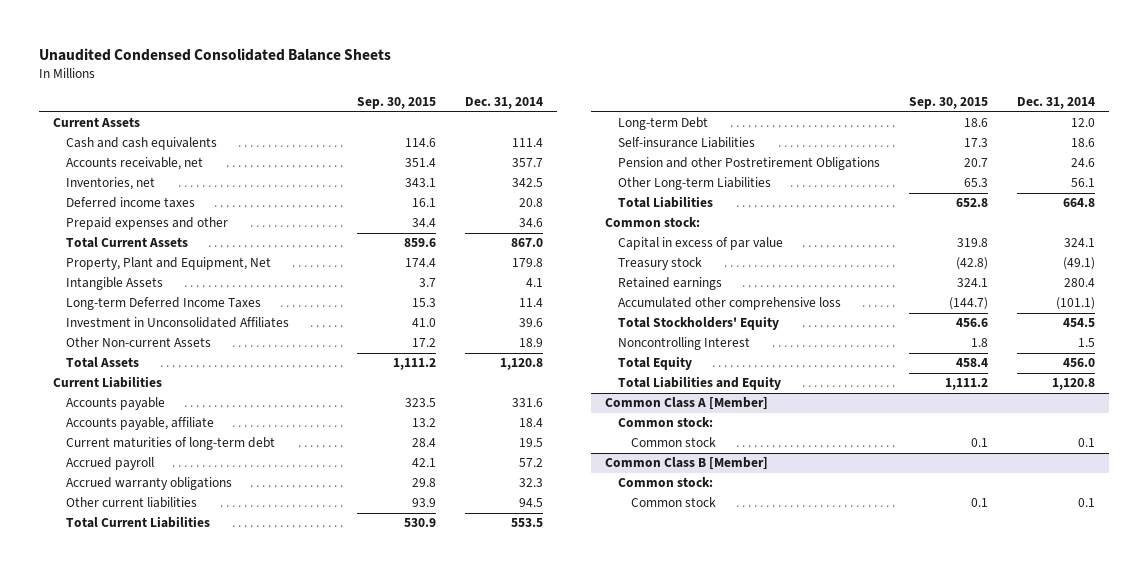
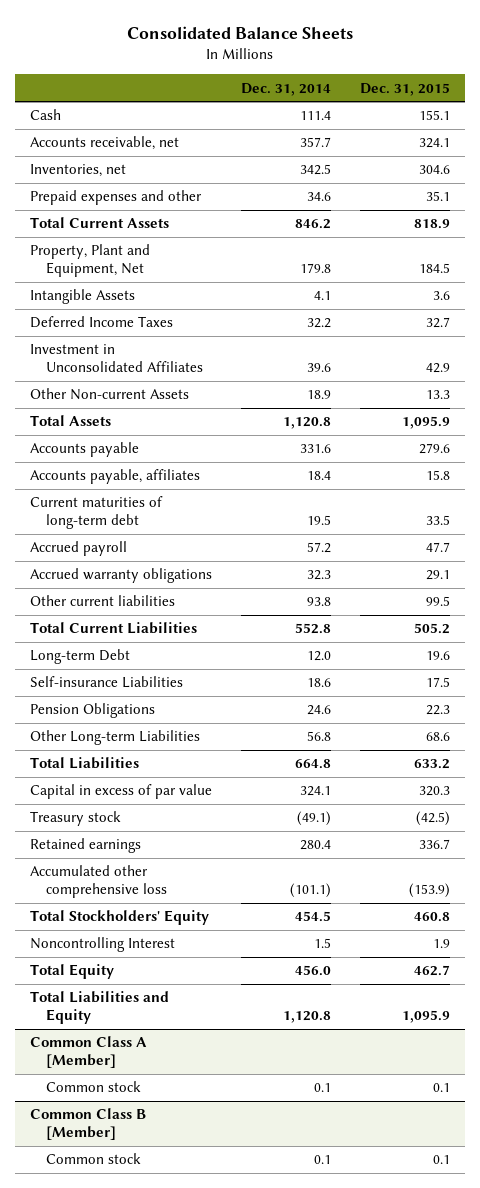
[38,47,391,61] Unaudited Condensed Consolidated Balance Sheets -> [126,25,353,39] Consolidated Balance Sheets
[356,97,436,110] Sep. 30, 2015 -> none
none -> [360,82,451,96] Dec. 31, 2015
[53,117,141,128] Current Assets -> none
[66,137,218,151] Cash and cash equivalents -> [29,109,61,121] Cash
[66,197,196,209] Deferred income taxes -> none
[510,238,543,248] 867.0 -> [294,219,331,230] 846.2
[66,297,262,311] Long-term Deferred Income Taxes -> [29,316,173,329] Deferred Income Taxes
[518,298,543,308] 11.4 -> [306,318,331,329] 32.2
[53,376,163,389] Current Liabilities -> none
[66,417,215,431] Accounts payable, affiliate -> [29,469,200,485] Accounts payable, affiliates
[518,498,543,508] 94.5 -> [306,597,331,607] 93.8
[510,518,543,528] 553.5 -> [294,623,331,635] 552.8
[618,157,881,171] Pension and other Postretirement Obligations -> [29,703,155,719] Pension Obligations
[1070,178,1095,188] 56.1 -> [306,731,331,742] 56.8
[605,217,701,228] Common stock: -> none
[618,417,714,428] Common stock: -> none
[618,477,714,488] Common stock: -> none

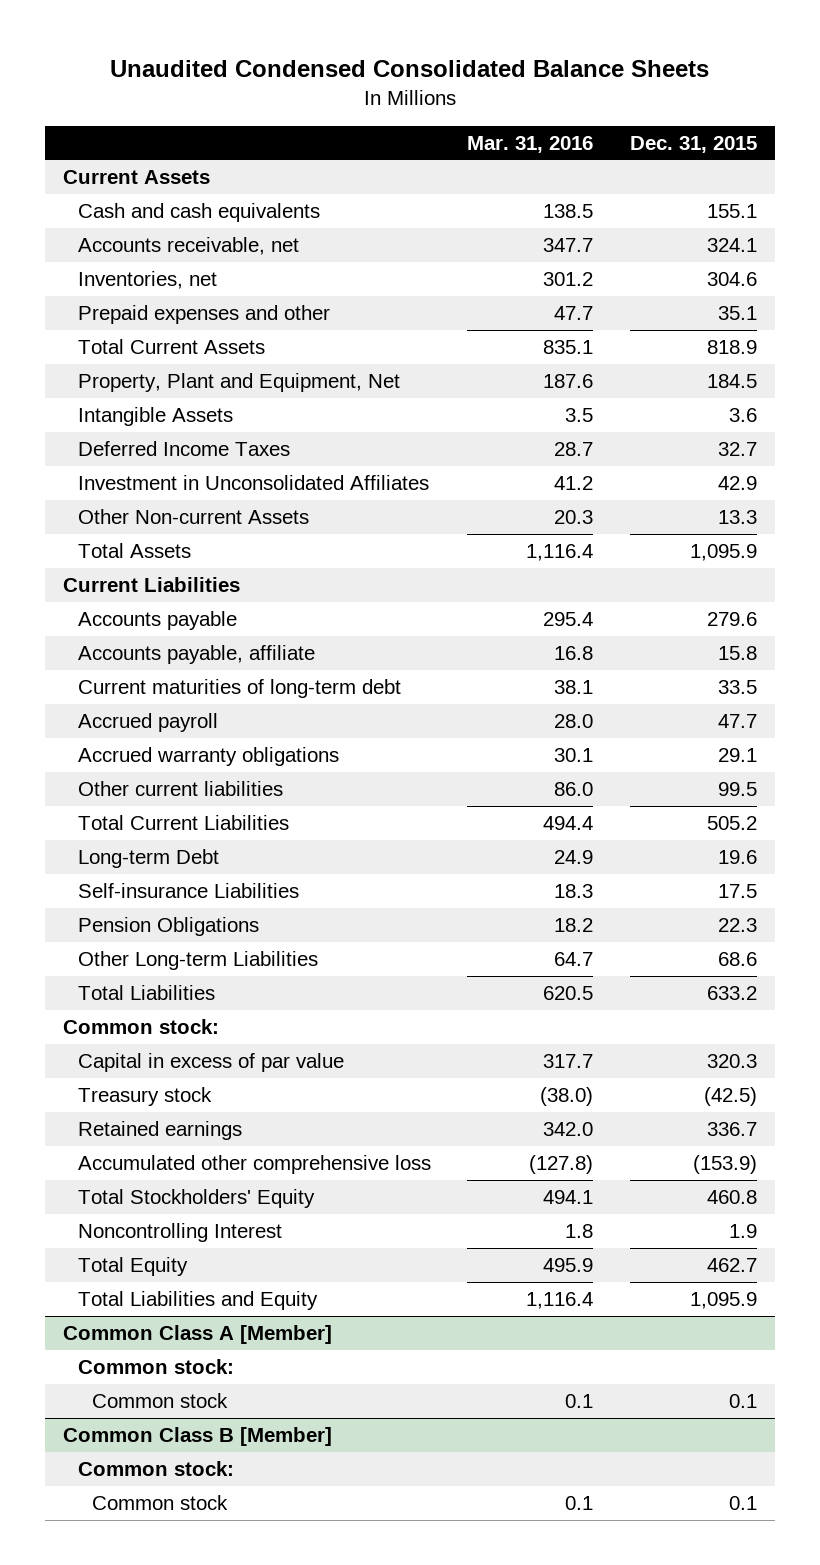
[126,25,353,39] Consolidated Balance Sheets -> [109,59,709,77] Unaudited Condensed Consolidated Balance Sheets
[240,82,331,96] Dec. 31, 2014 -> none
none -> [467,135,594,153] Mar. 31, 2016
none -> [62,169,210,184] Current Assets
[29,109,61,121] Cash -> [77,202,320,222] Cash and cash equivalents
none -> [62,576,240,592] Current Liabilities
[29,469,200,485] Accounts payable, affiliates -> [77,644,315,664] Accounts payable, affiliate
none -> [62,1018,219,1034] Common stock:
none -> [77,1358,234,1374] Common stock:
none -> [77,1460,234,1476] Common stock:

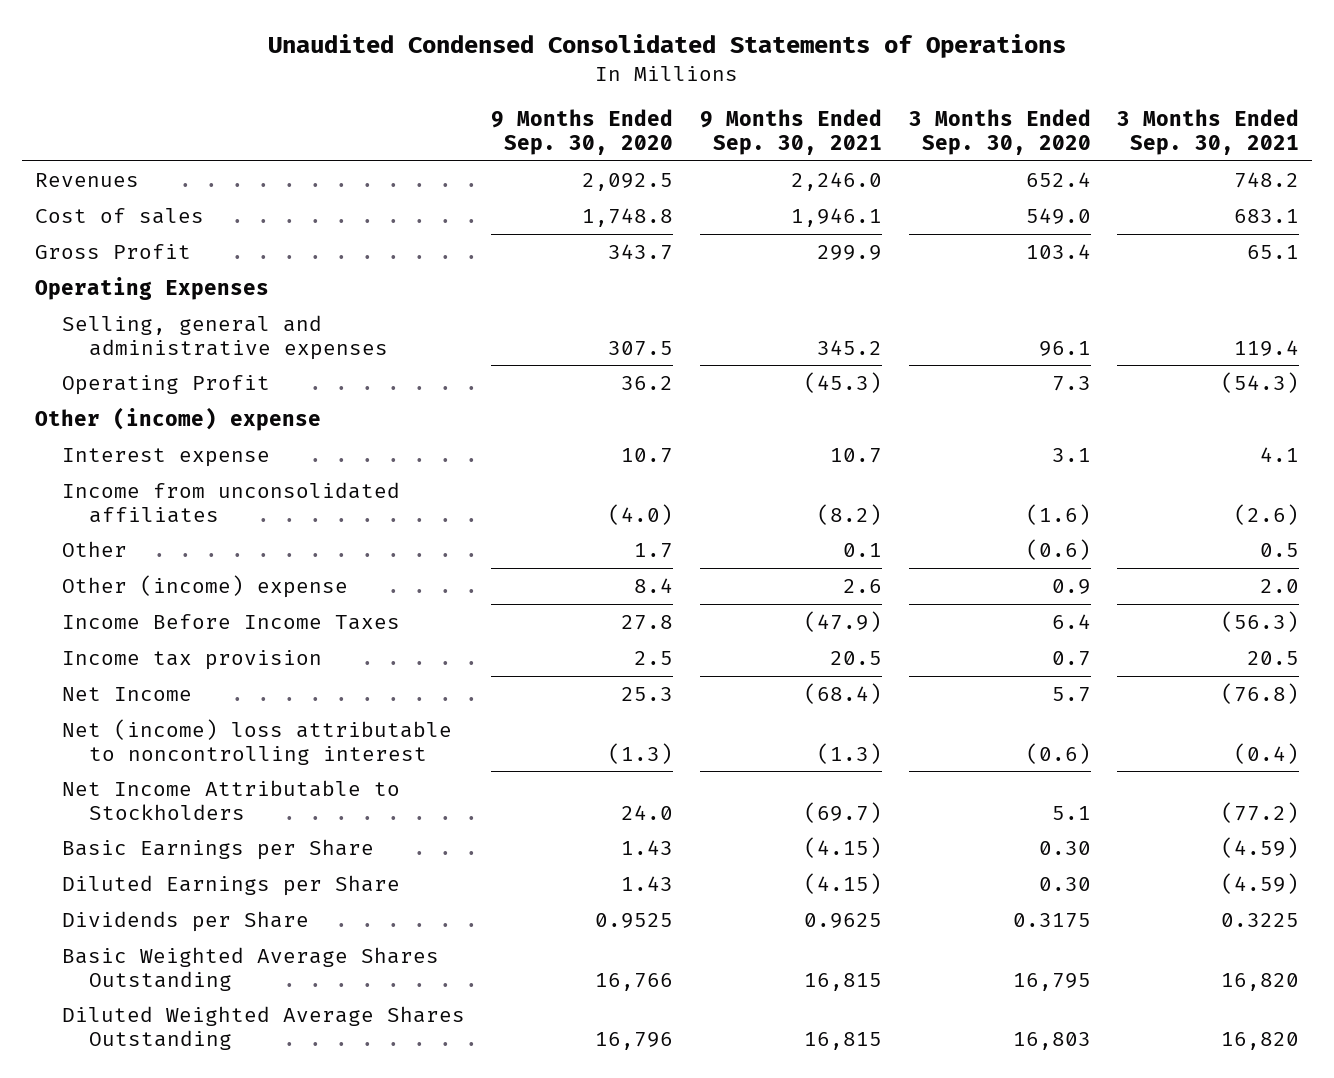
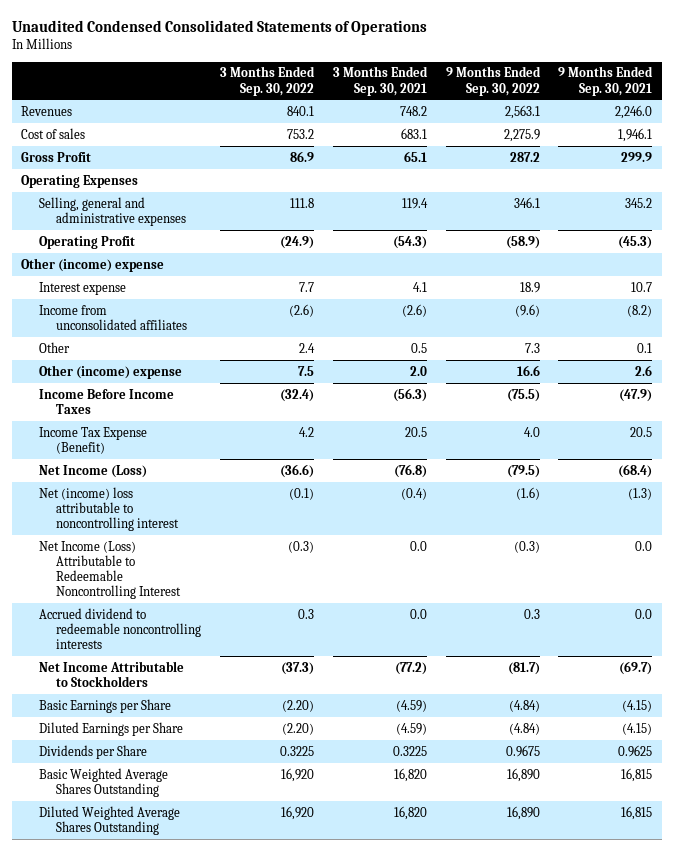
[491,109,674,155] 9 Months Ended Sep. 30, 2020 -> none
[908,109,1091,155] 3 Months Ended Sep. 30, 2020 -> none
none -> [220,66,316,96] 3 Months Ended Sep. 30, 2022
none -> [445,66,541,96] 9 Months Ended Sep. 30, 2022
[61,650,322,671] Income tax provision -> [38,426,147,454] Income Tax Expense (Benefit)
[61,687,192,702] Net Income -> [38,464,147,478] Net Income (Loss)
none -> [38,540,182,599] Net Income (Loss) Attributable to Redeemable Noncontrolling Interest
none -> [38,607,202,649] Accrued dividend to redeemable noncontrolling interests

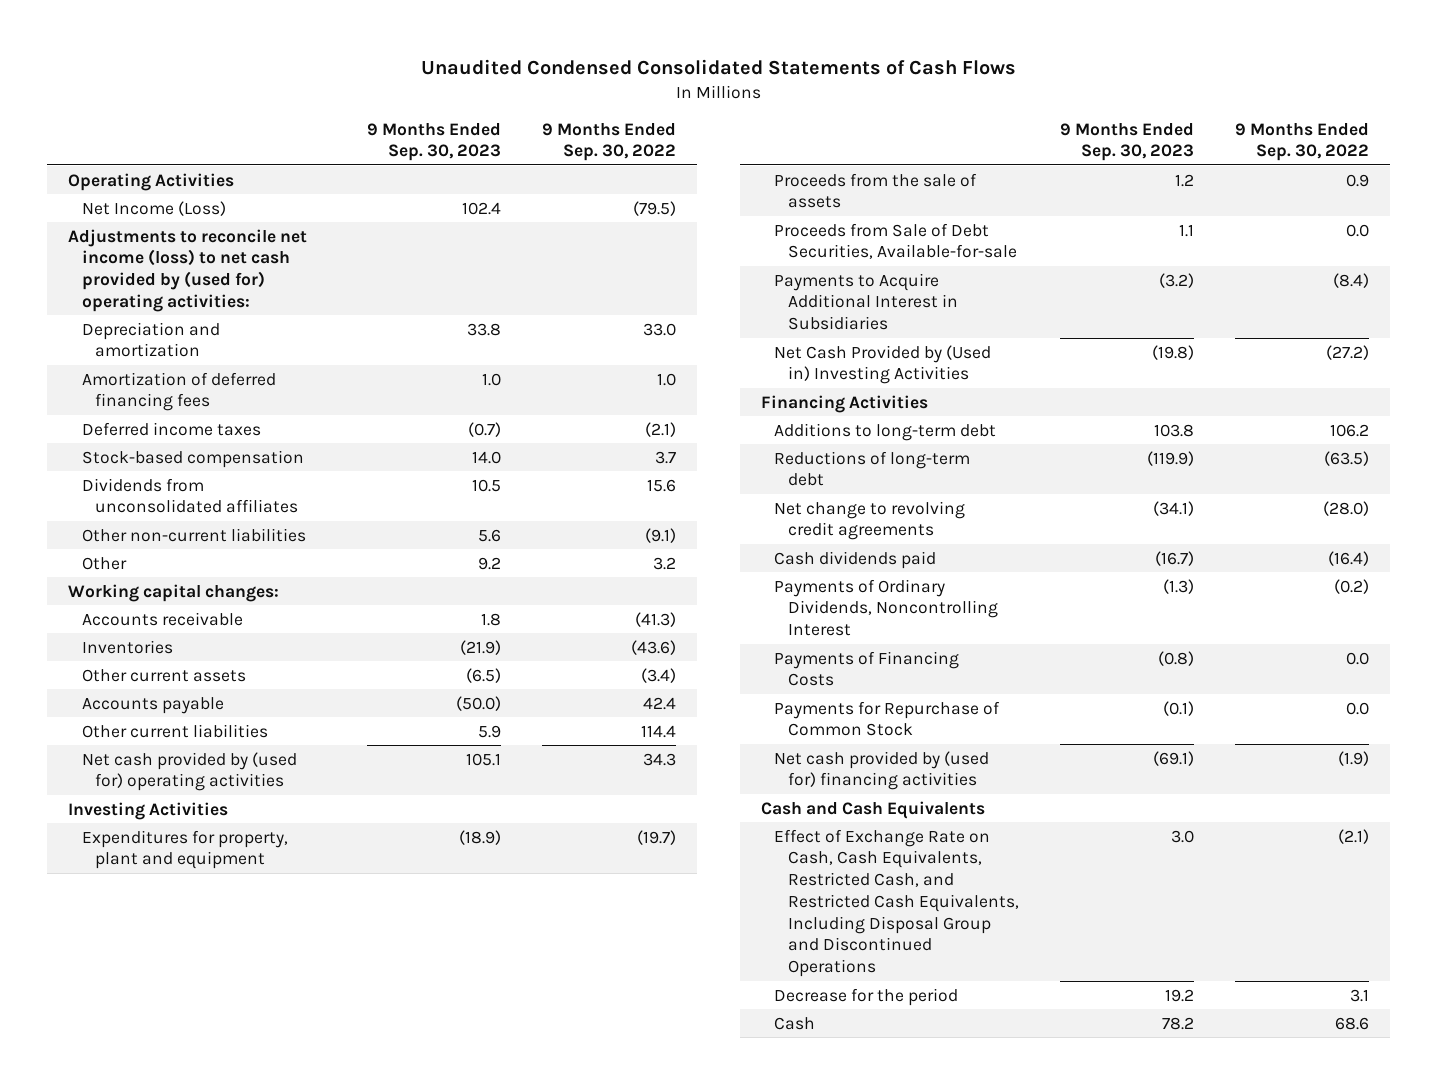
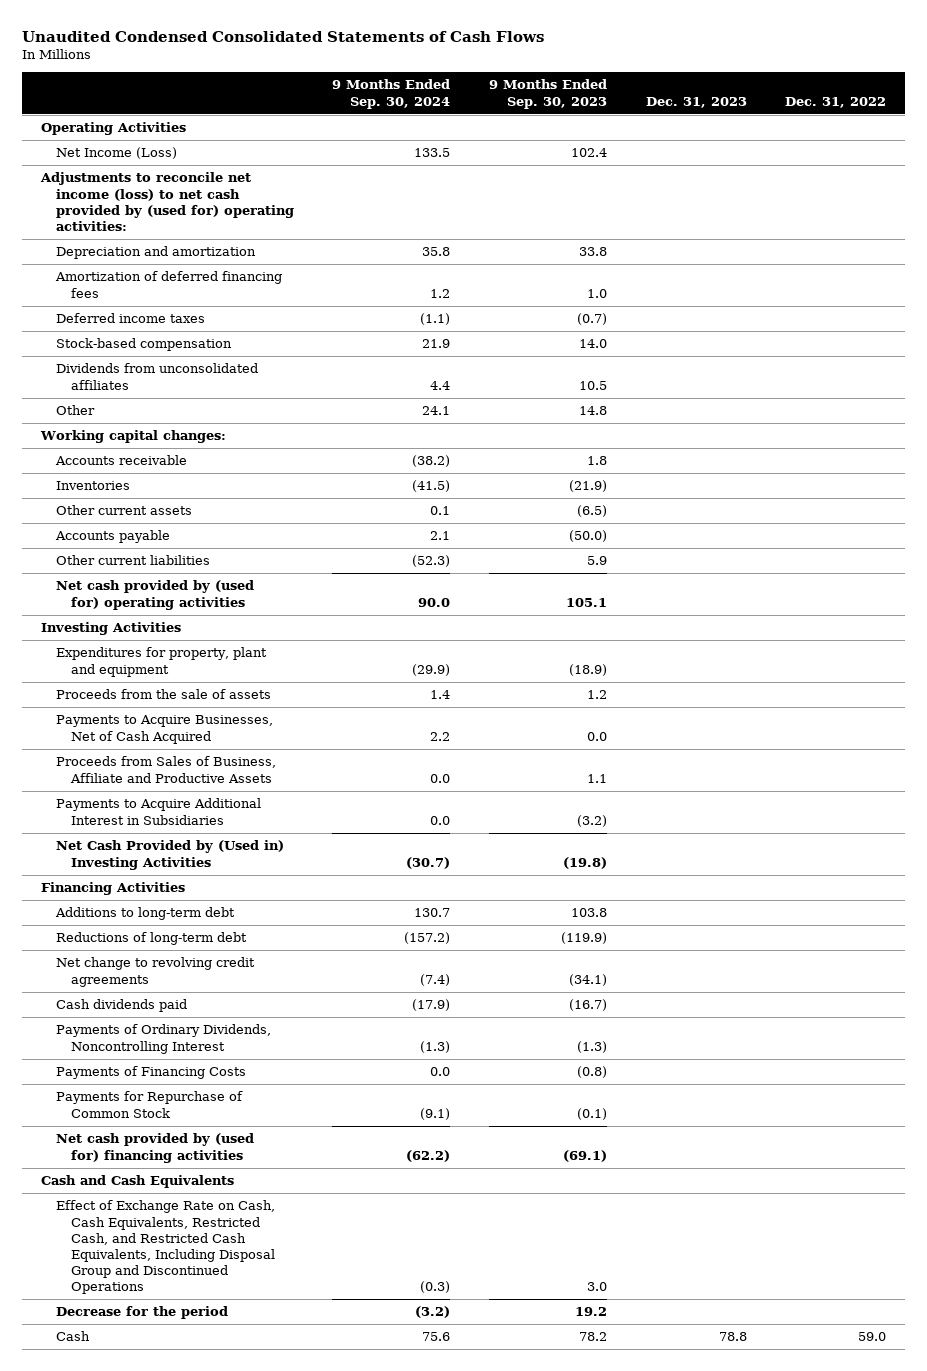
[542,122,677,162] 9 Months Ended Sep. 30, 2022 -> none
none -> [332,79,451,109] 9 Months Ended Sep. 30, 2024
none -> [645,96,747,108] Dec. 31, 2023
none -> [785,96,887,108] Dec. 31, 2022
[81,527,306,542] Other non-current liabilities -> none
[478,556,502,570] 9.2 -> [578,406,607,416] 14.8
[774,222,1017,260] Proceeds from Sale of Debt Securities, Available-for-sale -> none
none -> [55,715,273,744] Payments to Acquire Businesses, Net of Cash Acquired
none -> [55,756,276,783] Proceeds from Sales of Business, Affiliate and Productive Assets

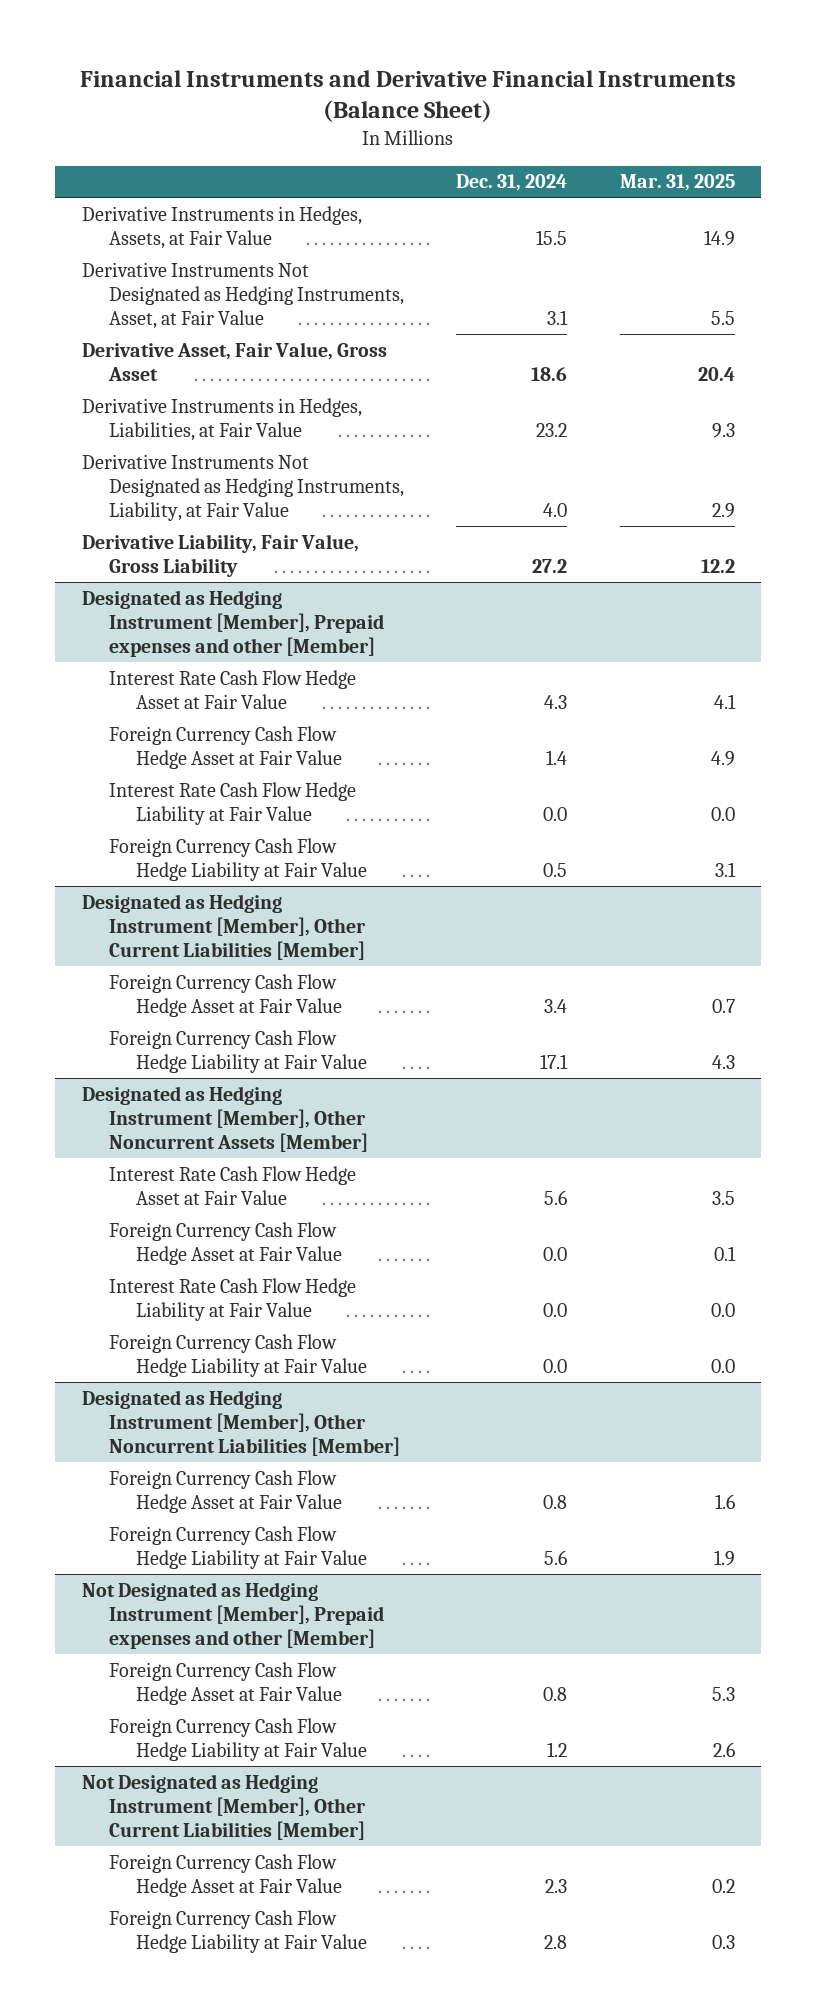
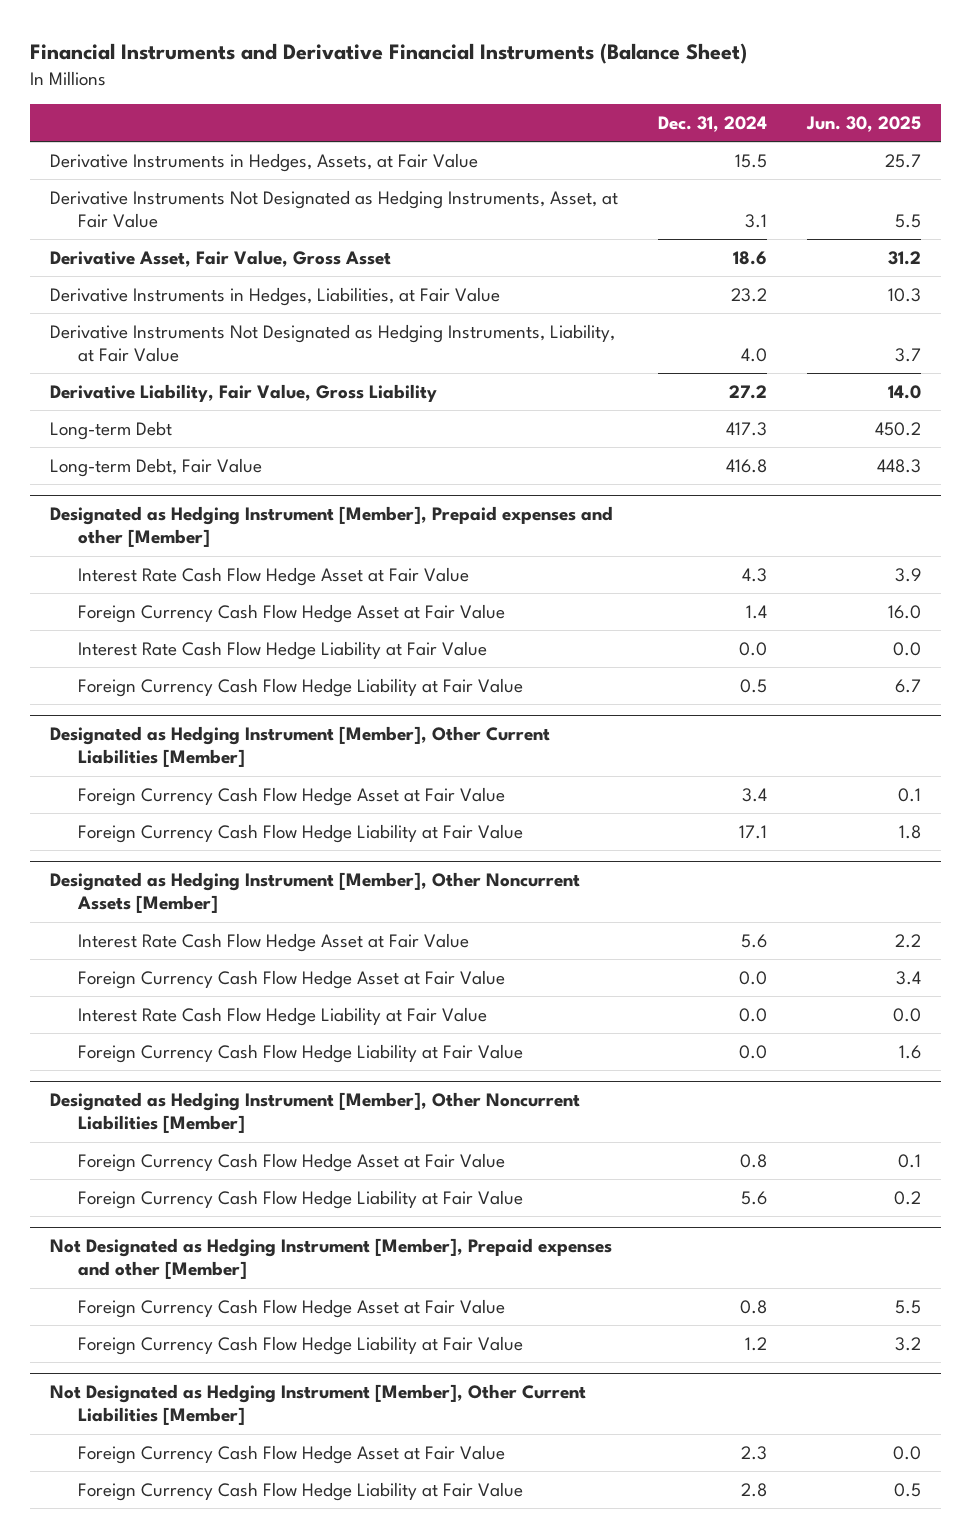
[619,174,735,192] Mar. 31, 2025 -> none
none -> [805,115,921,132] Jun. 30, 2025
none -> [49,420,172,440] Long-term Debt
none -> [49,457,262,477] Long-term Debt, Fair Value

